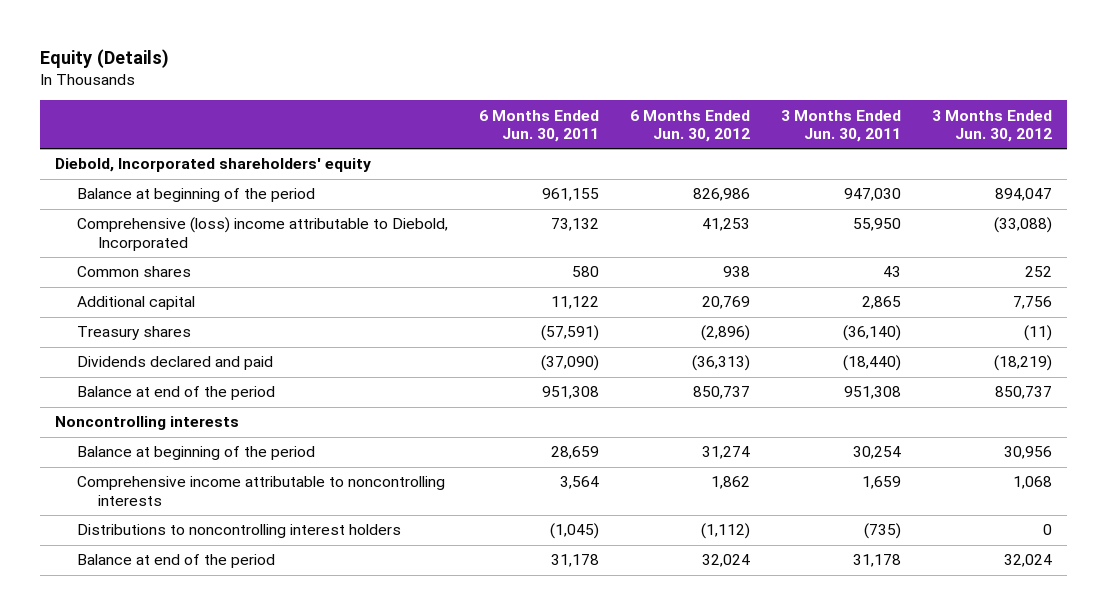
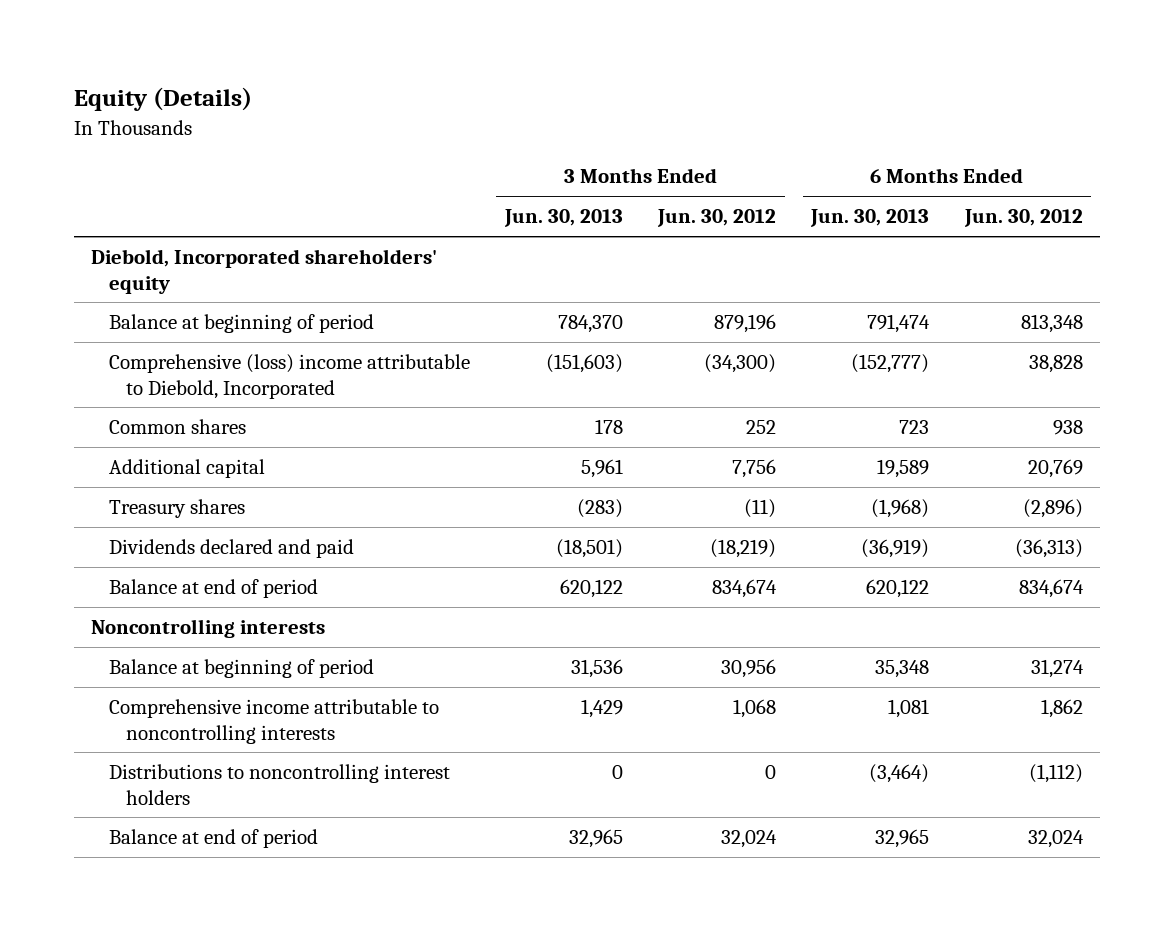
[478,109,599,143] 6 Months Ended Jun. 30, 2011 -> none
[780,109,901,143] 3 Months Ended Jun. 30, 2011 -> none
none -> [503,209,623,228] Jun. 30, 2013
none -> [810,209,930,228] Jun. 30, 2013
[76,188,315,203] Balance at beginning of the period -> [108,314,374,334] Balance at beginning of period
[692,188,750,202] 826,986 -> [1020,314,1083,334] 813,348
[994,188,1052,202] 894,047 -> [714,314,777,334] 879,196
[701,218,750,232] 41,253 -> [1028,355,1083,374] 38,828
[993,217,1052,234] (33,088) -> [704,354,777,374] (34,300)
[76,386,275,401] Balance at end of the period -> [108,579,318,599] Balance at end of period
[692,386,750,400] 850,737 -> [1018,579,1084,599] 834,674
[994,386,1052,400] 850,737 -> [712,579,778,599] 834,674
[76,446,315,461] Balance at beginning of the period -> [108,659,374,679] Balance at beginning of period
[76,554,275,569] Balance at end of the period -> [108,829,318,849] Balance at end of period

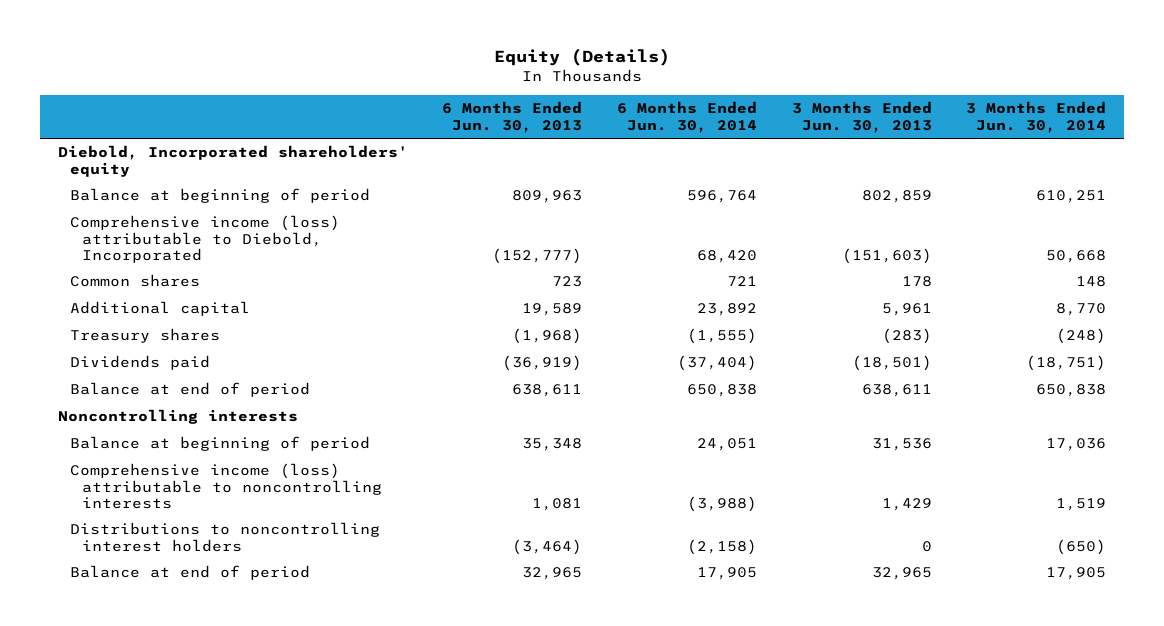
[657,209,777,228] Jun. 30, 2012 -> none
[963,209,1083,228] Jun. 30, 2012 -> none
none -> [616,101,757,133] 6 Months Ended Jun. 30, 2014
none -> [966,101,1107,133] 3 Months Ended Jun. 30, 2014
[557,315,623,334] 784,370 -> [861,190,932,204] 802,859
[867,314,931,334] 791,474 -> [512,190,583,204] 809,963
[108,354,470,399] Comprehensive (loss) income attributable to Diebold, Incorporated -> [69,215,340,264] Comprehensive income (loss) attributable to Diebold, Incorporated
[108,539,354,559] Dividends declared and paid -> [69,355,210,371] Dividends paid
[559,579,623,599] 620,122 -> [861,384,932,398] 638,611
[866,579,930,599] 620,122 -> [512,384,583,398] 638,611
[108,699,439,744] Comprehensive income attributable to noncontrolling interests -> [69,463,382,510] Comprehensive income (loss) attributable to noncontrolling interests

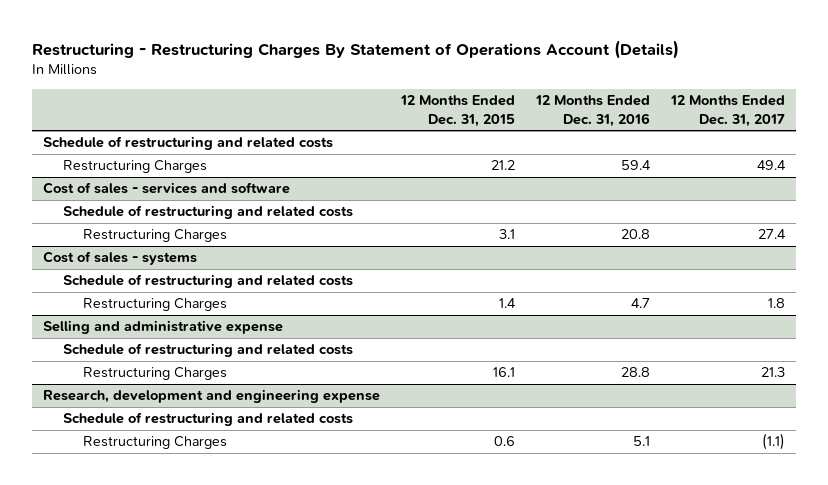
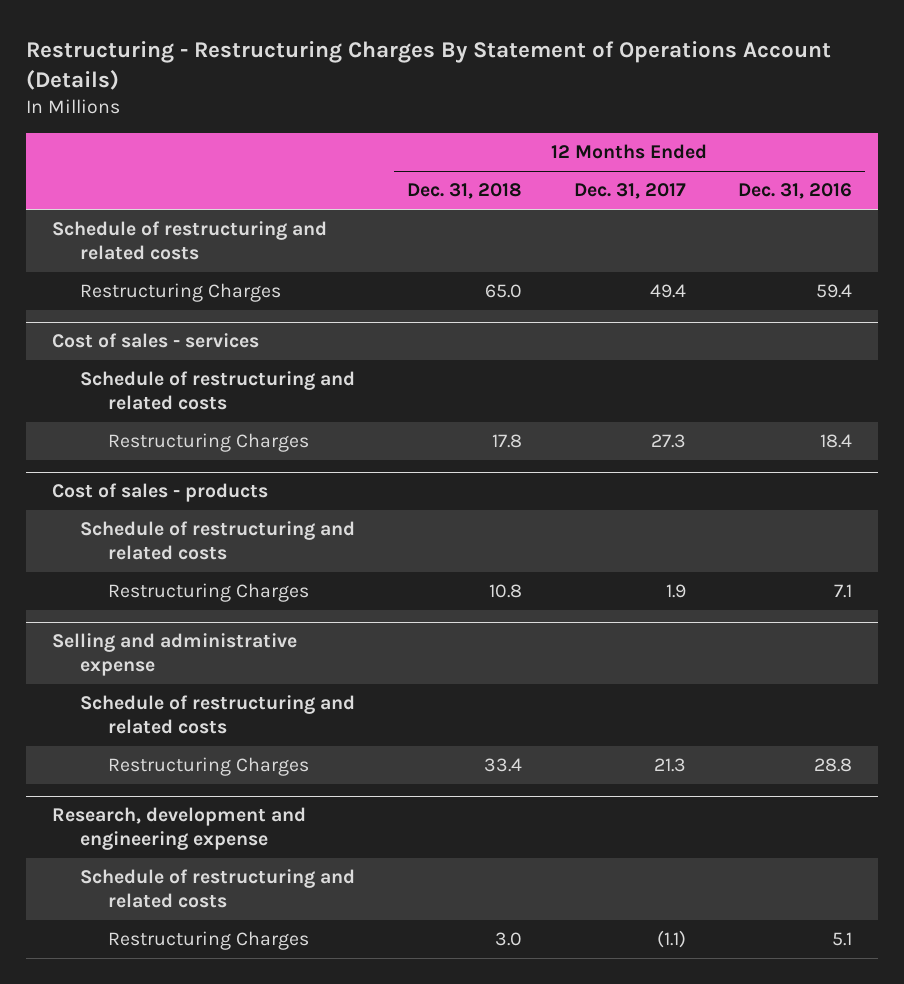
[399,95,515,127] 12 Months Ended Dec. 31, 2015 -> none
none -> [406,183,522,200] Dec. 31, 2018
[42,182,290,195] Cost of sales - services and software -> [52,333,260,349] Cost of sales - services
[621,229,651,240] 20.8 -> [819,434,852,449] 18.4
[758,229,787,240] 27.4 -> [650,434,686,449] 27.3
[42,251,197,266] Cost of sales - systems -> [52,483,269,503] Cost of sales - products
[631,298,651,309] 4.7 -> [833,584,852,599] 7.1
[768,298,786,309] 1.8 -> [665,584,686,599] 1.9

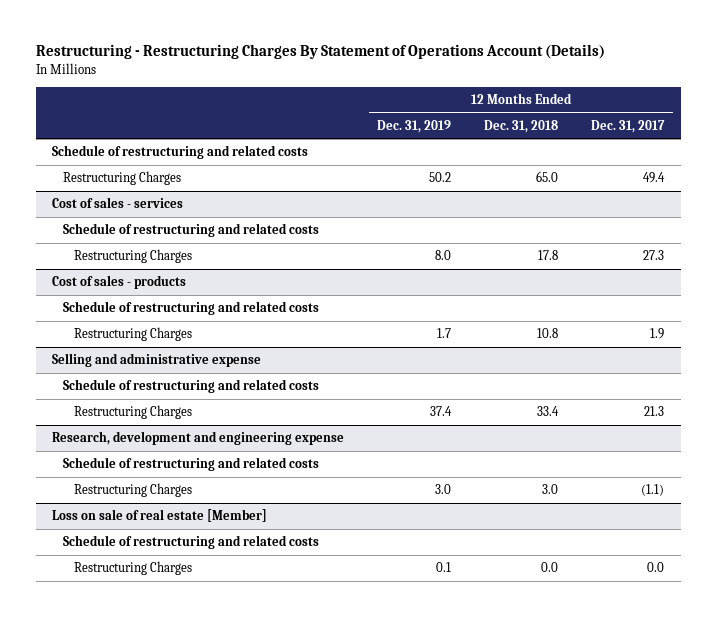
[737,183,852,200] Dec. 31, 2016 -> none
none -> [377,120,452,134] Dec. 31, 2019
none -> [52,509,268,523] Loss on sale of real estate [Member]
none -> [62,535,319,550] Schedule of restructuring and related costs
none -> [73,561,192,576] Restructuring Charges

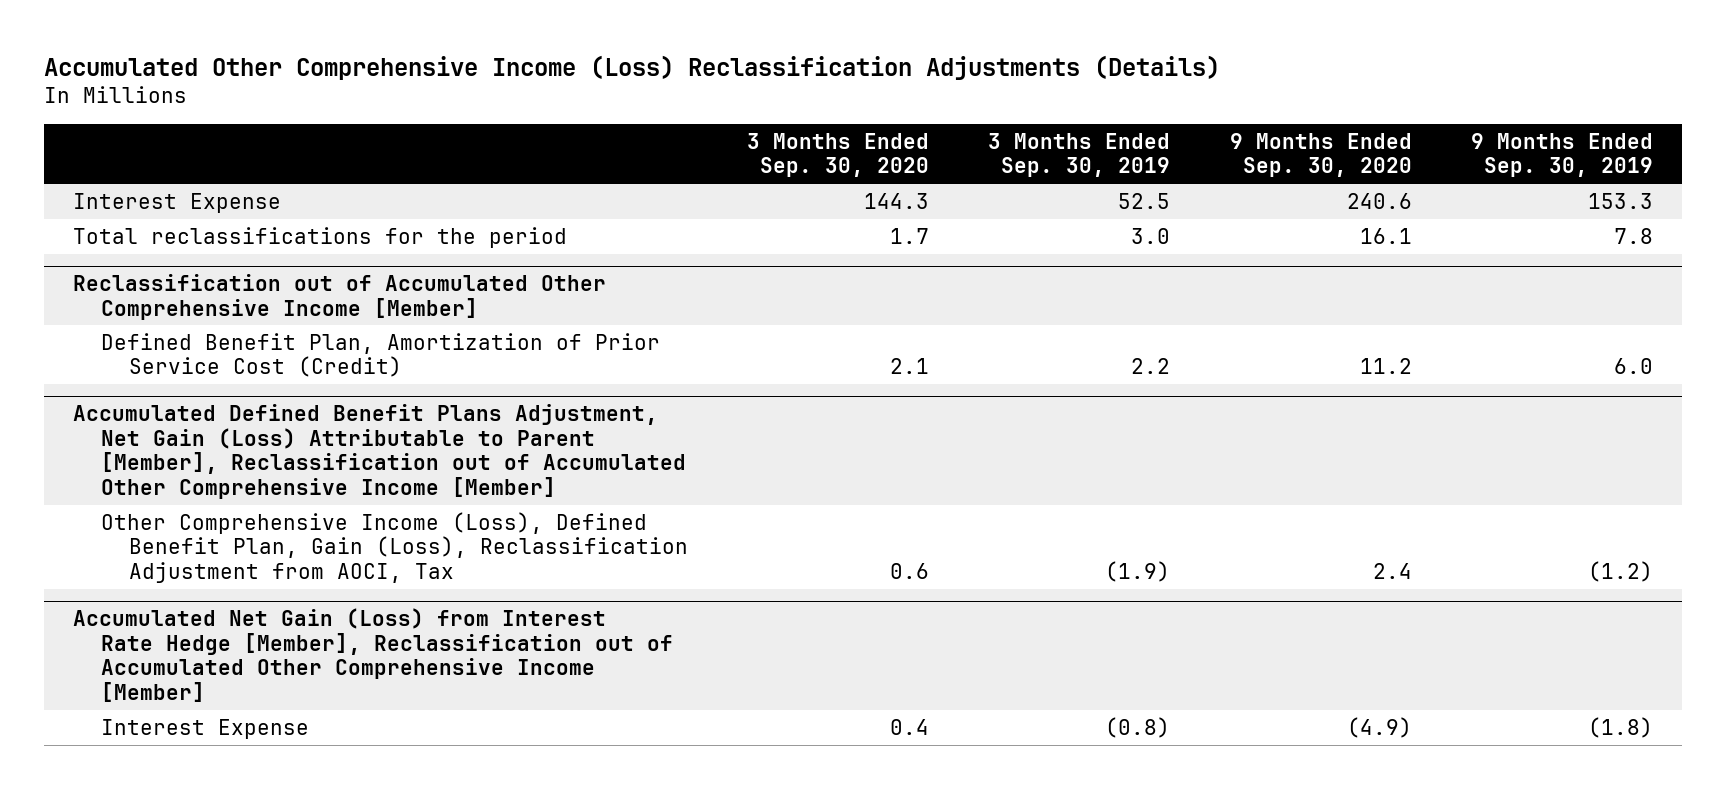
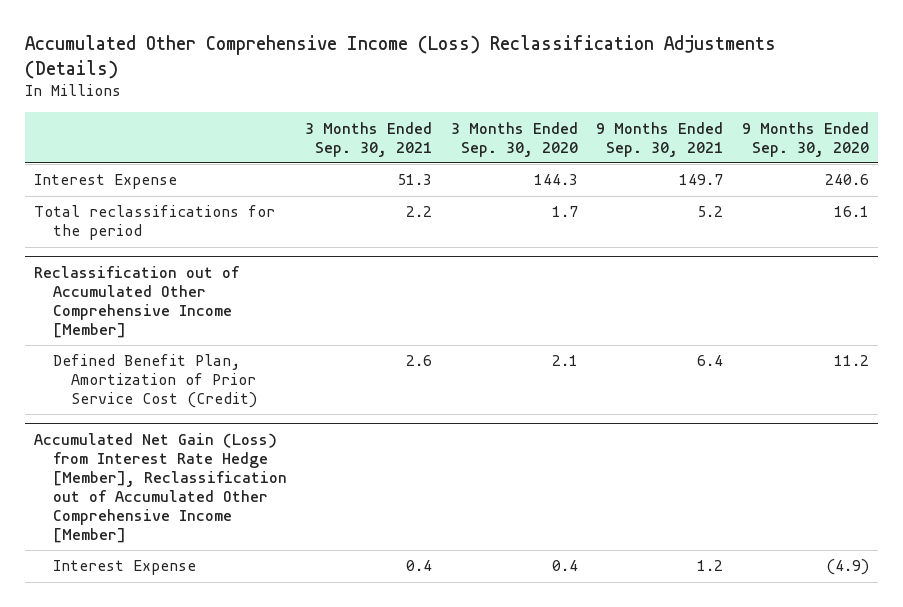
[988,132,1171,178] 3 Months Ended Sep. 30, 2019 -> none
[1470,132,1653,178] 9 Months Ended Sep. 30, 2019 -> none
none -> [305,121,433,157] 3 Months Ended Sep. 30, 2021
none -> [596,121,724,157] 9 Months Ended Sep. 30, 2021
[73,404,687,499] Accumulated Defined Benefit Plans Adjustment, Net Gain (Loss) Attributable to Parent [Member], Reclassification out of Accumulated Other Comprehensive Income [Member] -> none
[101,511,688,583] Other Comprehensive Income (Loss), Defined Benefit Plan, Gain (Loss), Reclassification Adjustment from AOCI, Tax -> none

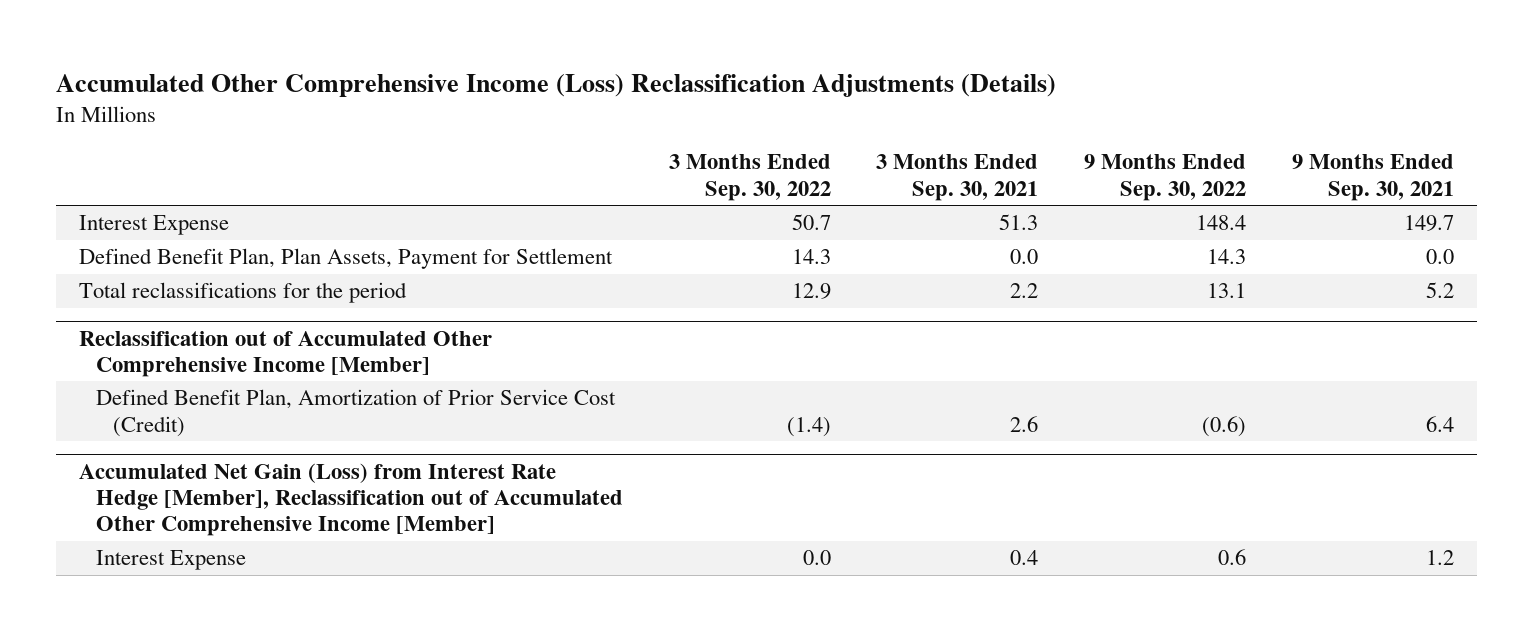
[450,121,578,157] 3 Months Ended Sep. 30, 2020 -> none
[741,121,869,157] 9 Months Ended Sep. 30, 2020 -> none
none -> [668,154,831,201] 3 Months Ended Sep. 30, 2022
none -> [1084,154,1247,201] 9 Months Ended Sep. 30, 2022
none -> [79,248,614,270] Defined Benefit Plan, Plan Assets, Payment for Settlement

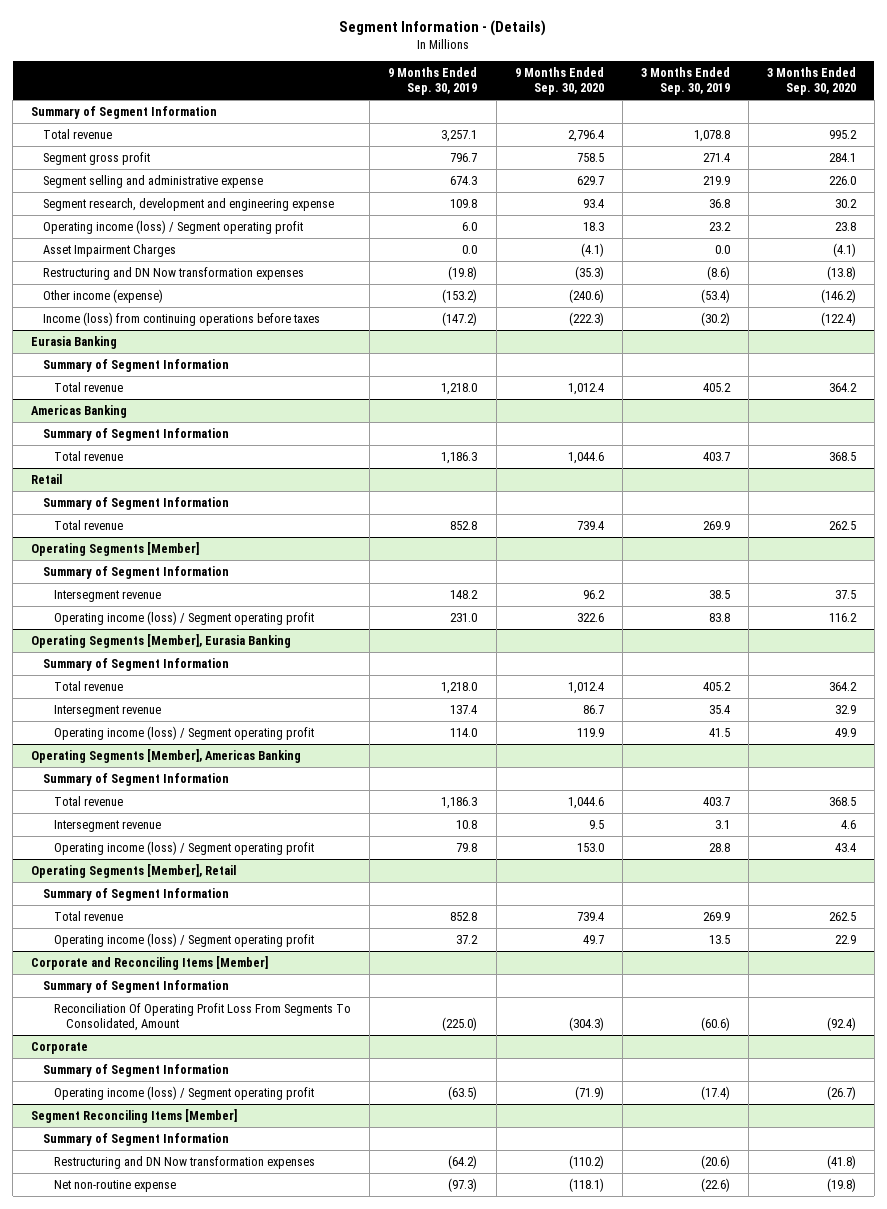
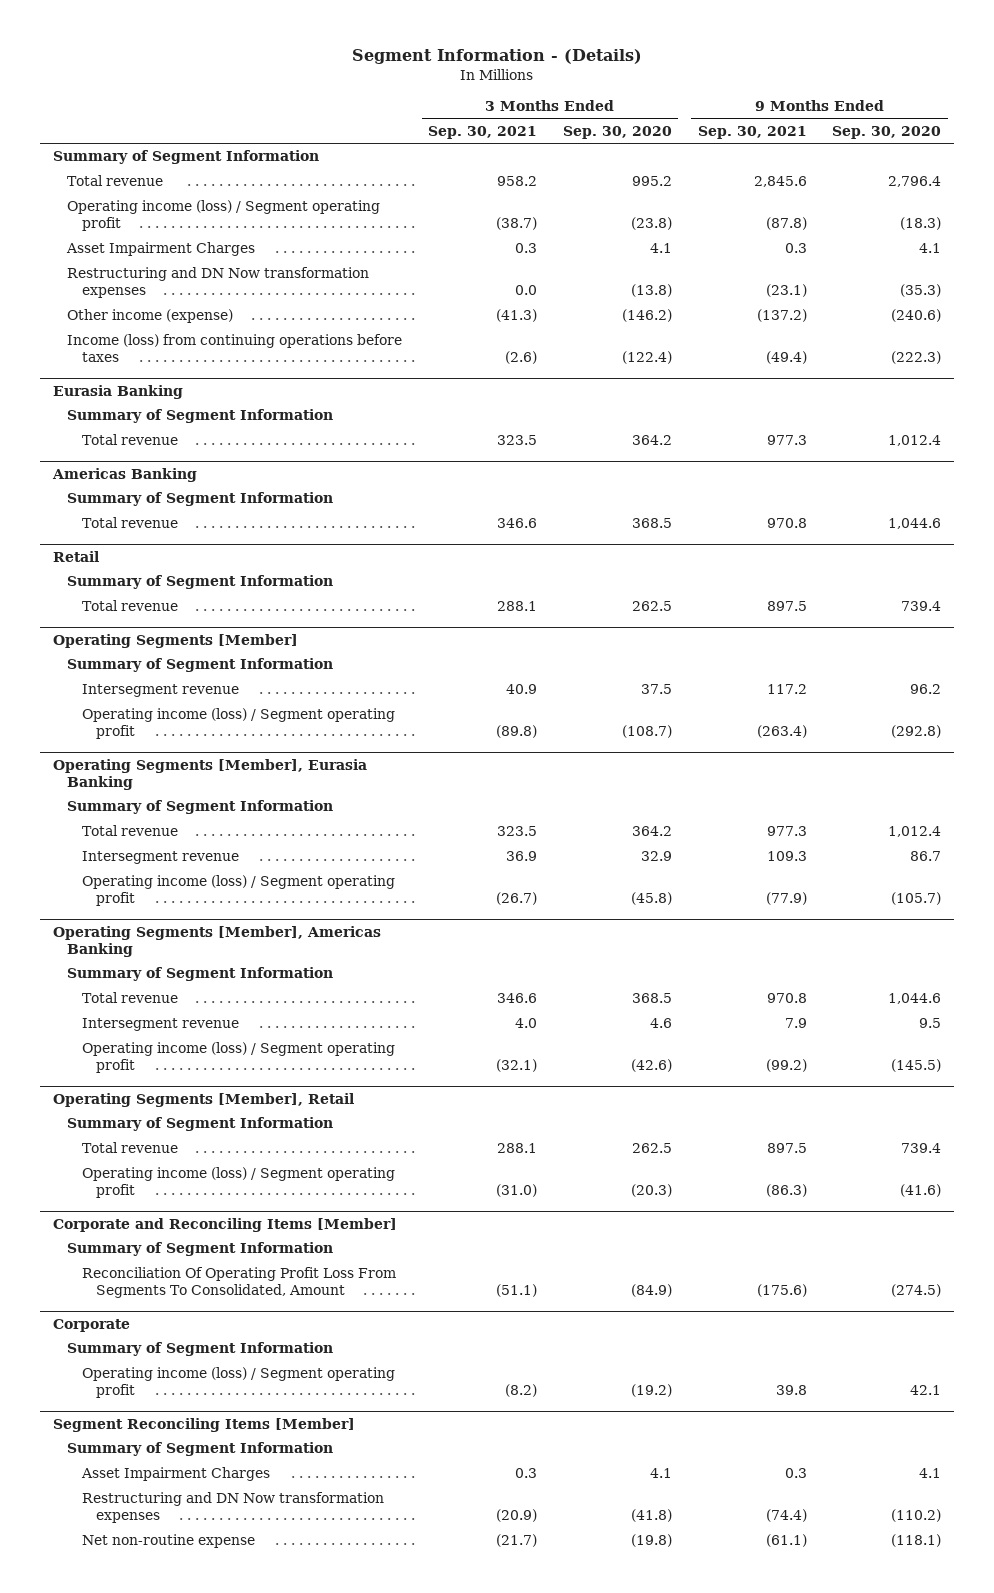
[388,67,478,96] 9 Months Ended Sep. 30, 2019 -> none
[640,67,730,96] 3 Months Ended Sep. 30, 2019 -> none
none -> [428,125,538,139] Sep. 30, 2021
none -> [697,125,807,139] Sep. 30, 2021
[42,151,150,165] Segment gross profit -> none
[42,174,263,188] Segment selling and administrative expense -> none
[42,197,334,211] Segment research, development and engineering expense -> none
[582,221,604,231] 18.3 -> [900,217,942,231] (18.3)
[834,221,856,231] 23.8 -> [630,217,672,231] (23.8)
[580,242,604,257] (4.1) -> [919,243,942,254] 4.1
[832,242,856,257] (4.1) -> [649,243,672,254] 4.1
[576,612,604,622] 322.6 -> [891,725,942,739] (292.8)
[828,612,857,622] 116.2 -> [621,725,672,739] (108.7)
[576,727,604,737] 119.9 -> [891,892,942,906] (105.7)
[834,727,856,737] 49.9 -> [630,892,672,906] (45.8)
[576,842,604,852] 153.0 -> [891,1059,942,1073] (145.5)
[834,842,856,852] 43.4 -> [630,1059,672,1073] (42.6)
[582,934,604,944] 49.7 -> [900,1184,942,1198] (41.6)
[834,934,856,944] 22.9 -> [630,1184,672,1198] (20.3)
[568,1017,604,1032] (304.3) -> [891,1284,942,1298] (274.5)
[826,1017,856,1032] (92.4) -> [630,1284,672,1298] (84.9)
[574,1085,604,1100] (71.9) -> [910,1385,942,1396] 42.1
[826,1085,856,1100] (26.7) -> [630,1384,672,1398] (19.2)
none -> [80,1467,270,1482] Asset Impairment Charges

